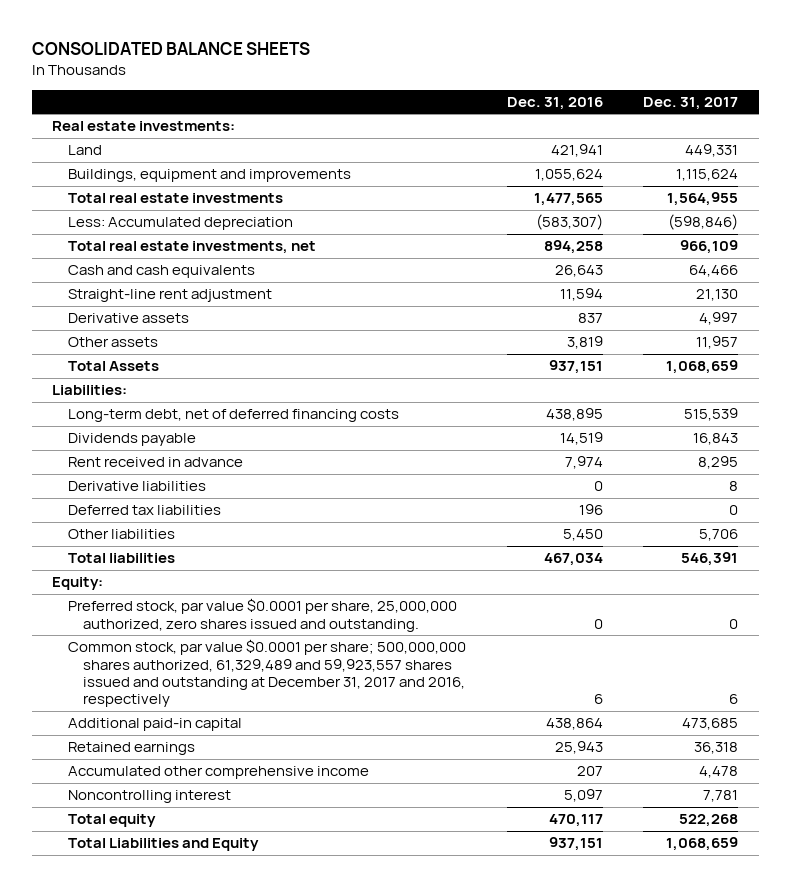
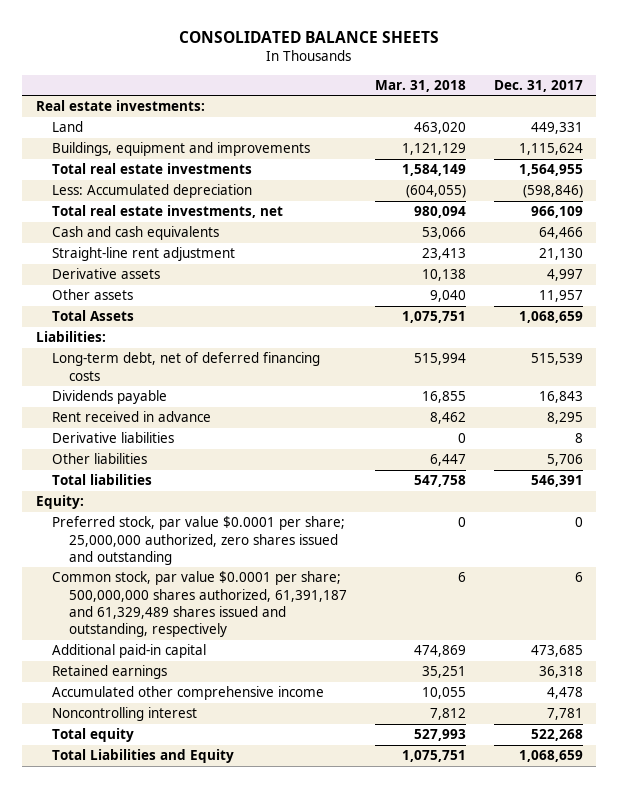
[506,96,603,110] Dec. 31, 2016 -> none
none -> [374,79,466,92] Mar. 31, 2018
[67,505,221,516] Deferred tax liabilities -> none
[67,598,457,632] Preferred stock, par value $0.0001 per share, 25,000,000 authorized, zero shares issued and outstanding. -> [52,516,346,565] Preferred stock, par value $0.0001 per share; 25,000,000 authorized, zero shares issued and outstanding
[67,639,466,708] Common stock, par value $0.0001 per share; 500,000,000 shares authorized, 61,329,489 and 59,923,557 shares issued and outstanding at December 31, 2017 and 2016, respectively -> [52,571,348,638] Common stock, par value $0.0001 per share; 500,000,000 shares authorized, 61,391,187 and 61,329,489 shares issued and outstanding, respectively

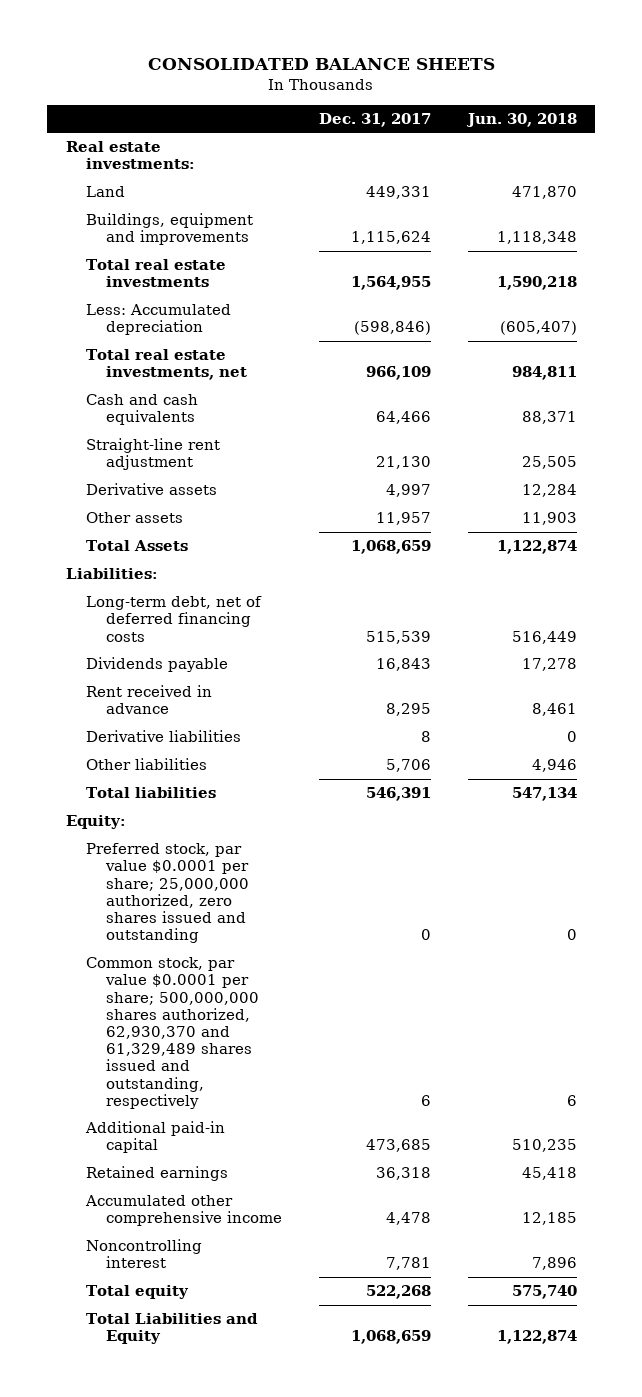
[374,79,466,92] Mar. 31, 2018 -> none
none -> [465,112,577,127] Jun. 30, 2018
[52,571,348,638] Common stock, par value $0.0001 per share; 500,000,000 shares authorized, 61,391,187 and 61,329,489 shares issued and outstanding, respectively -> [86,957,260,1109] Common stock, par value $0.0001 per share; 500,000,000 shares authorized, 62,930,370 and 61,329,489 shares issued and outstanding, respectively

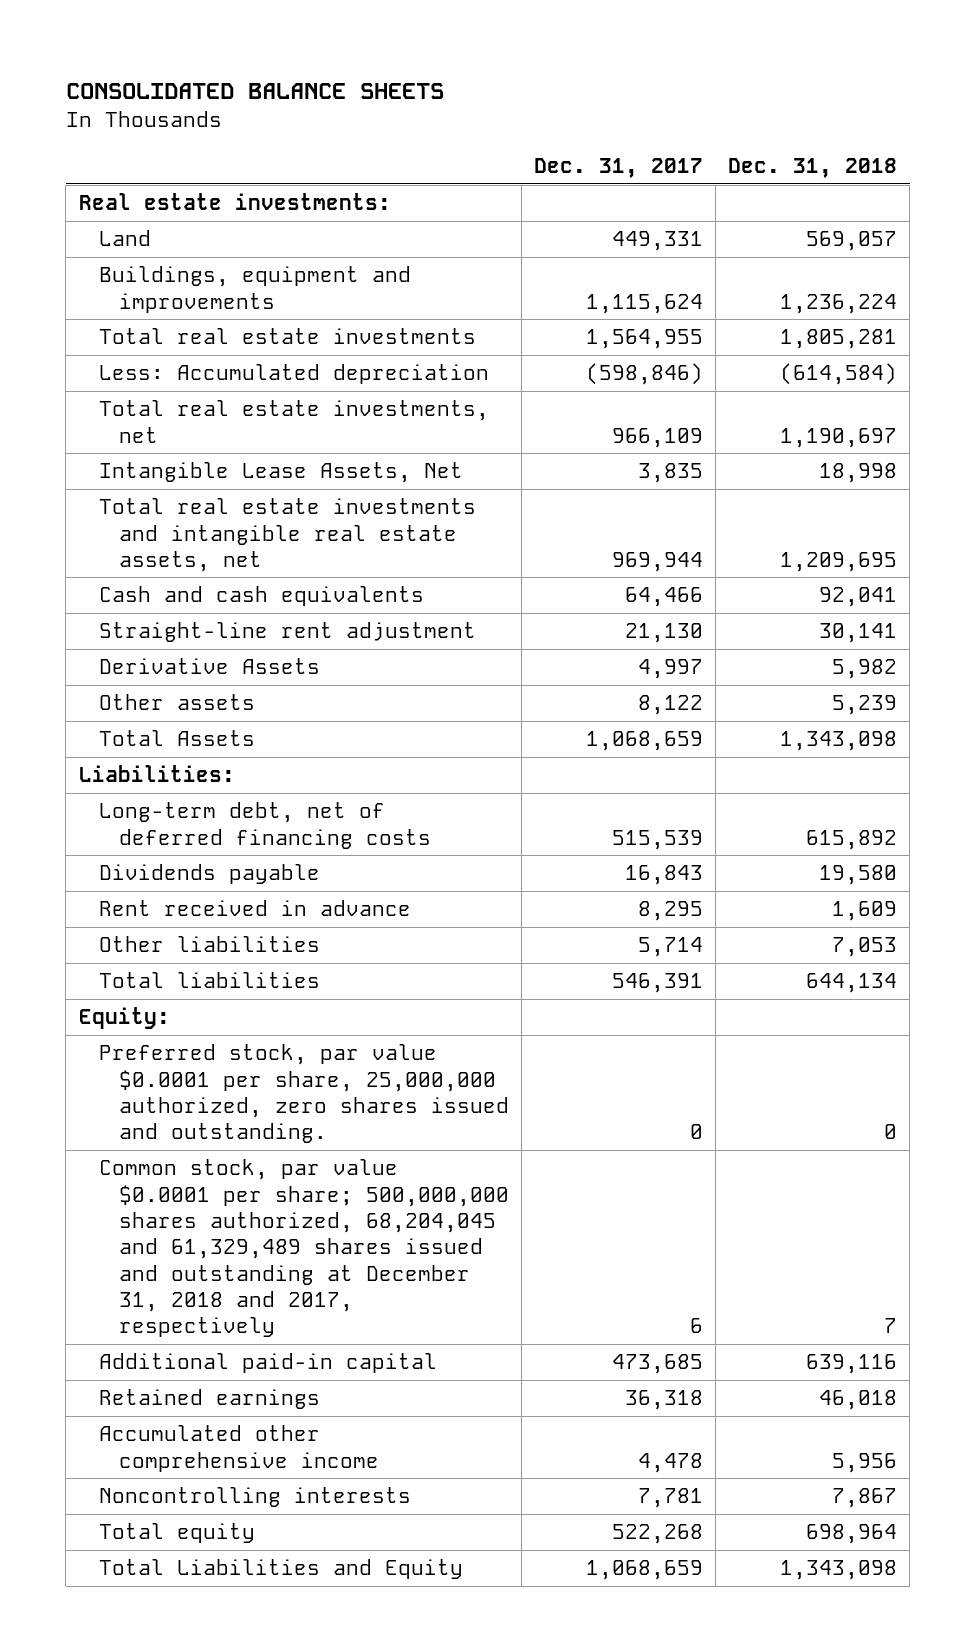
[465,112,577,127] Jun. 30, 2018 -> none
none -> [727,158,897,179] Dec. 31, 2018
none -> [98,462,463,484] Intangible Lease Assets, Net
none -> [98,498,476,572] Total real estate investments and intangible real estate assets, net
[86,483,218,496] Derivative assets -> [98,658,320,675] Derivative Assets
[376,512,432,526] 11,957 -> [637,695,703,716] 8,122
[86,730,242,743] Derivative liabilities -> none
[386,759,432,773] 5,706 -> [637,937,703,958] 5,714
[86,843,250,944] Preferred stock, par value $0.0001 per share; 25,000,000 authorized, zero shares issued and outstanding -> [98,1044,509,1144] Preferred stock, par value $0.0001 per share, 25,000,000 authorized, zero shares issued and outstanding.
[86,957,260,1109] Common stock, par value $0.0001 per share; 500,000,000 shares authorized, 62,930,370 and 61,329,489 shares issued and outstanding, respectively -> [98,1159,509,1338] Common stock, par value $0.0001 per share; 500,000,000 shares authorized, 68,204,045 and 61,329,489 shares issued and outstanding at December 31, 2018 and 2017, respectively
[86,1239,203,1269] Noncontrolling interest -> [98,1487,411,1508] Noncontrolling interests

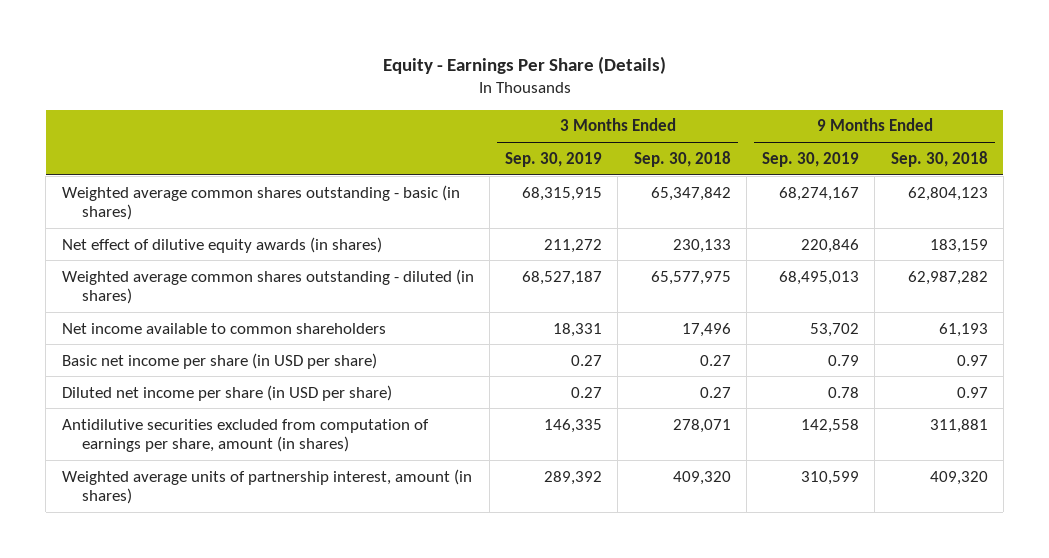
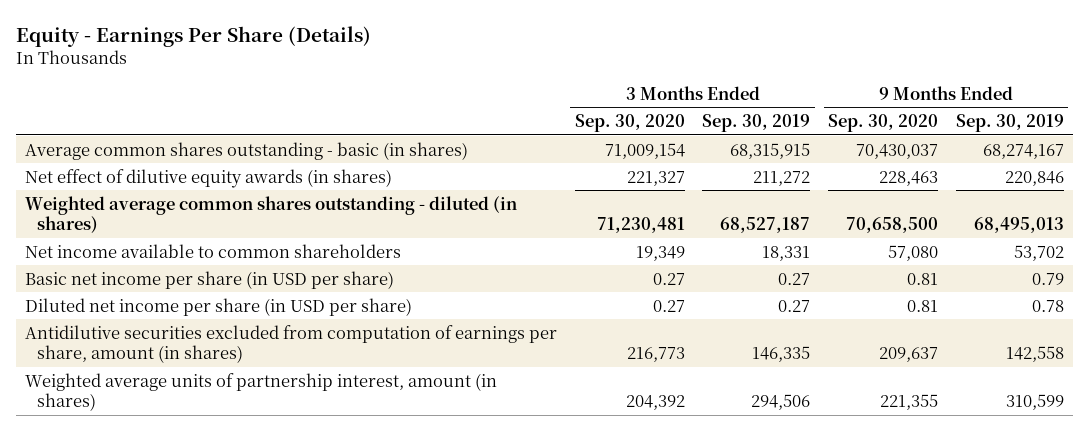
[633,150,731,167] Sep. 30, 2018 -> none
[890,150,988,167] Sep. 30, 2018 -> none
none -> [574,114,685,133] Sep. 30, 2020
none -> [828,114,939,133] Sep. 30, 2020
[61,184,460,221] Weighted average common shares outstanding - basic (in shares) -> [25,141,469,160] Average common shares outstanding - basic (in shares)
[544,470,603,485] 289,392 -> [751,394,811,411] 294,506

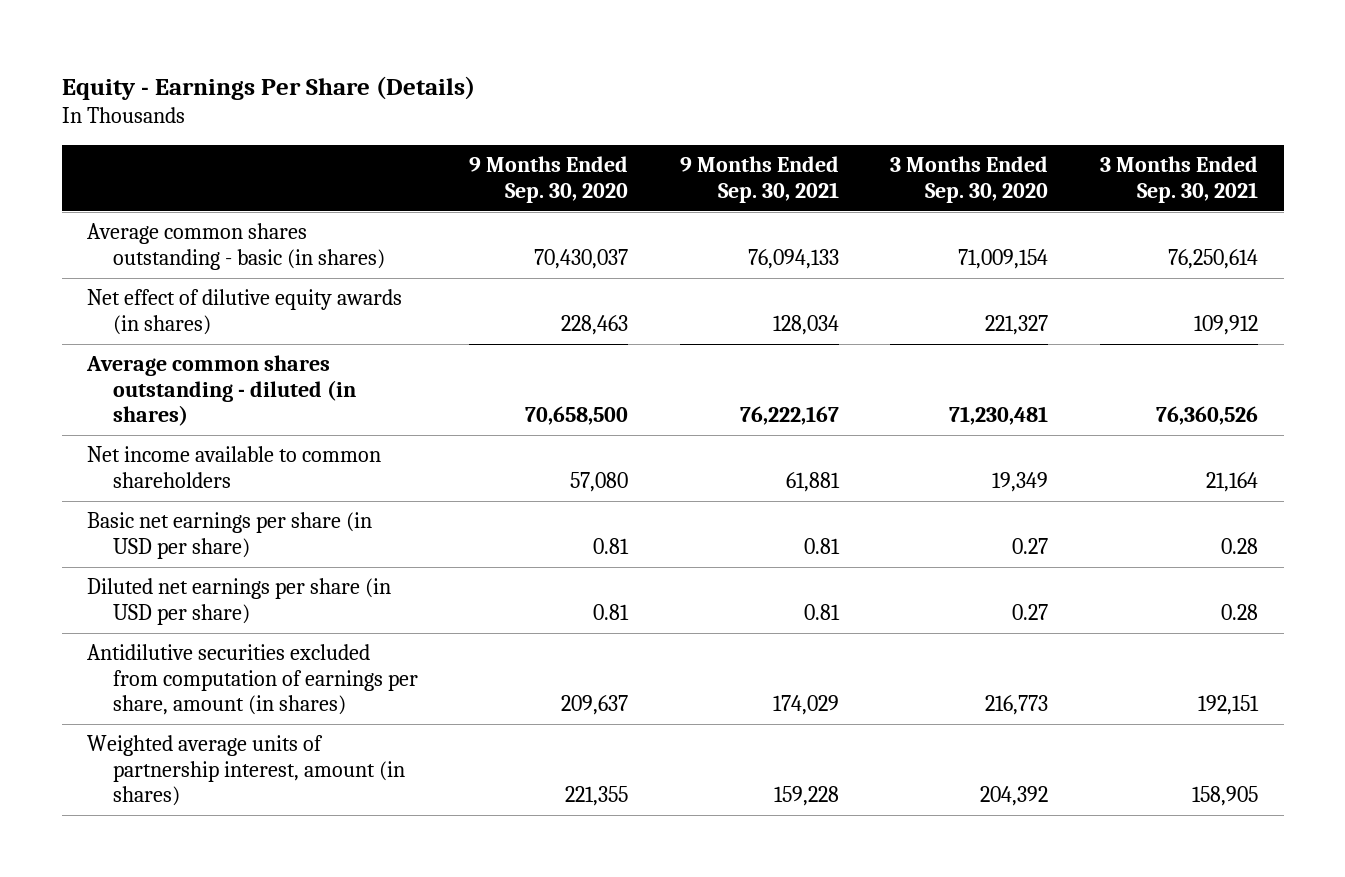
[702,114,811,133] Sep. 30, 2019 -> none
[955,114,1064,133] Sep. 30, 2019 -> none
none -> [679,156,839,203] 9 Months Ended Sep. 30, 2021
none -> [1099,156,1258,203] 3 Months Ended Sep. 30, 2021
[25,195,518,234] Weighted average common shares outstanding - diluted (in shares) -> [86,355,356,427] Average common shares outstanding - diluted (in shares)
[25,270,395,289] Basic net income per share (in USD per share) -> [87,512,373,559] Basic net earnings per share (in USD per share)
[25,297,413,316] Diluted net income per share (in USD per share) -> [87,578,392,625] Diluted net earnings per share (in USD per share)

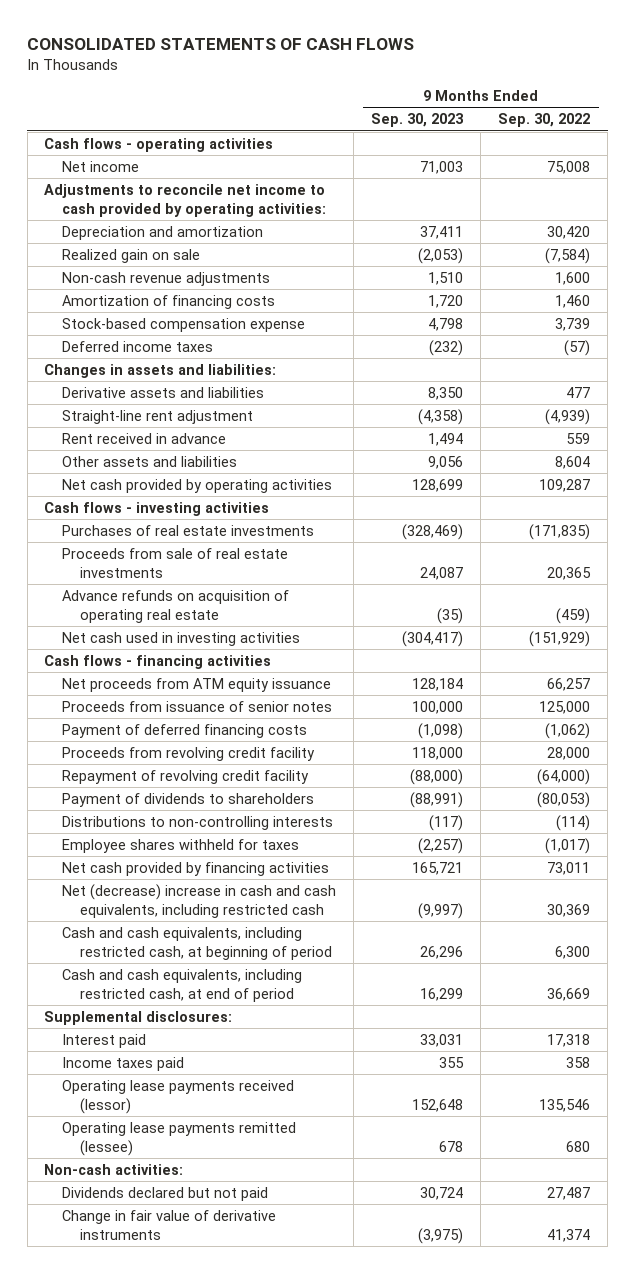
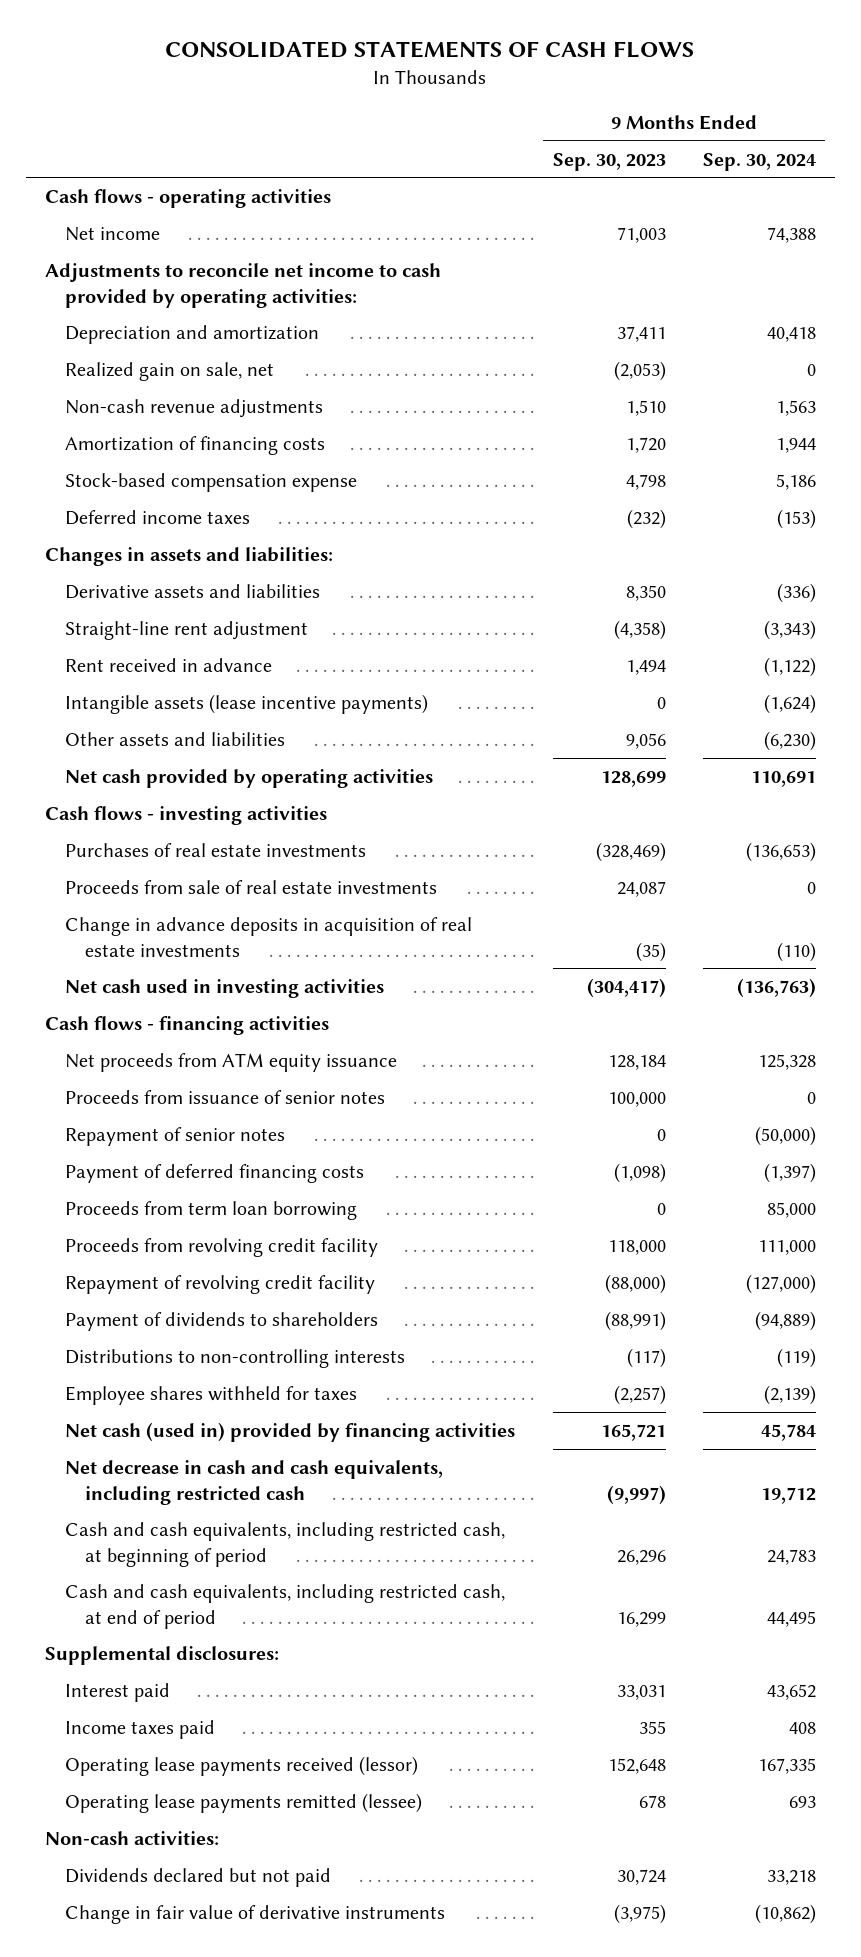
[498,113,591,128] Sep. 30, 2022 -> none
none -> [702,152,816,171] Sep. 30, 2024
[62,248,201,263] Realized gain on sale -> [65,361,275,381] Realized gain on sale, net
none -> [65,693,429,714] Intangible assets (lease incentive payments)
[62,589,290,623] Advance refunds on acquisition of operating real estate -> [65,916,473,957] Change in advance deposits in acquisition of real estate investments
none -> [65,1126,286,1146] Repayment of senior notes
none -> [65,1200,358,1220] Proceeds from term loan borrowing
[62,861,330,876] Net cash provided by financing activities -> [65,1421,516,1442] Net cash (used in) provided by financing activities
[62,883,337,918] Net (decrease) increase in cash and cash equivalents, including restricted cash -> [65,1459,444,1505] Net decrease in cash and cash equivalents, including restricted cash

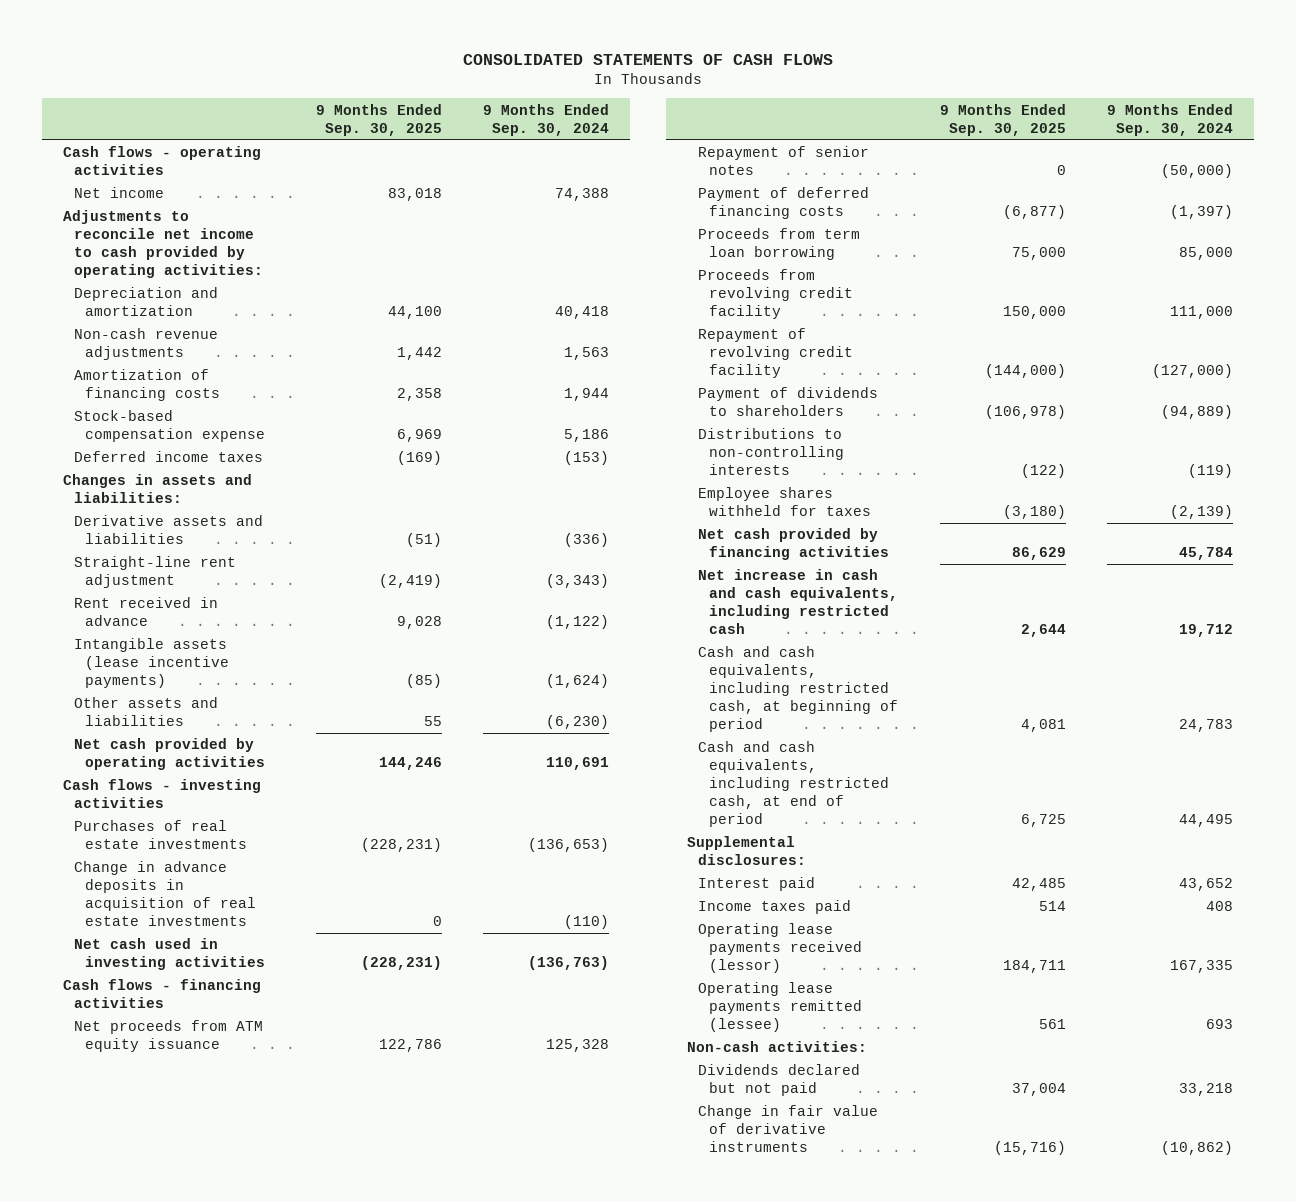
[552,152,666,171] Sep. 30, 2023 -> none
none -> [315,103,442,136] 9 Months Ended Sep. 30, 2025
[65,361,275,381] Realized gain on sale, net -> none
[65,879,438,894] Proceeds from sale of real estate investments -> none
[65,1089,386,1104] Proceeds from issuance of senior notes -> none
[65,1421,516,1442] Net cash (used in) provided by financing activities -> [698,528,890,561] Net cash provided by financing activities
[65,1459,444,1505] Net decrease in cash and cash equivalents, including restricted cash -> [698,569,899,635] Net increase in cash and cash equivalents, including restricted cash

